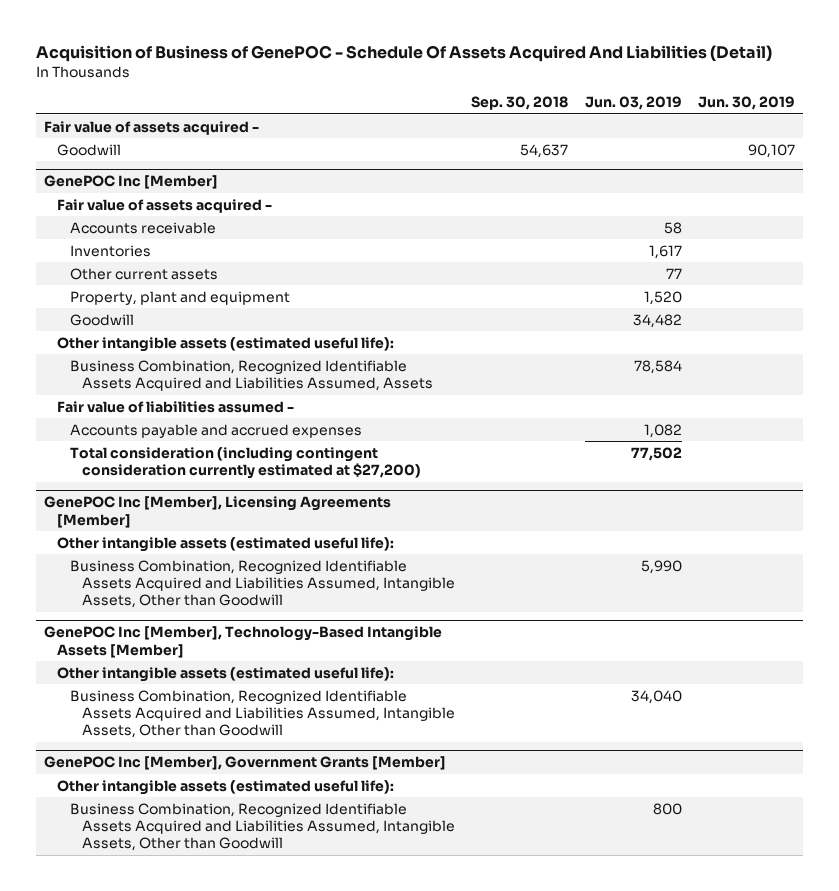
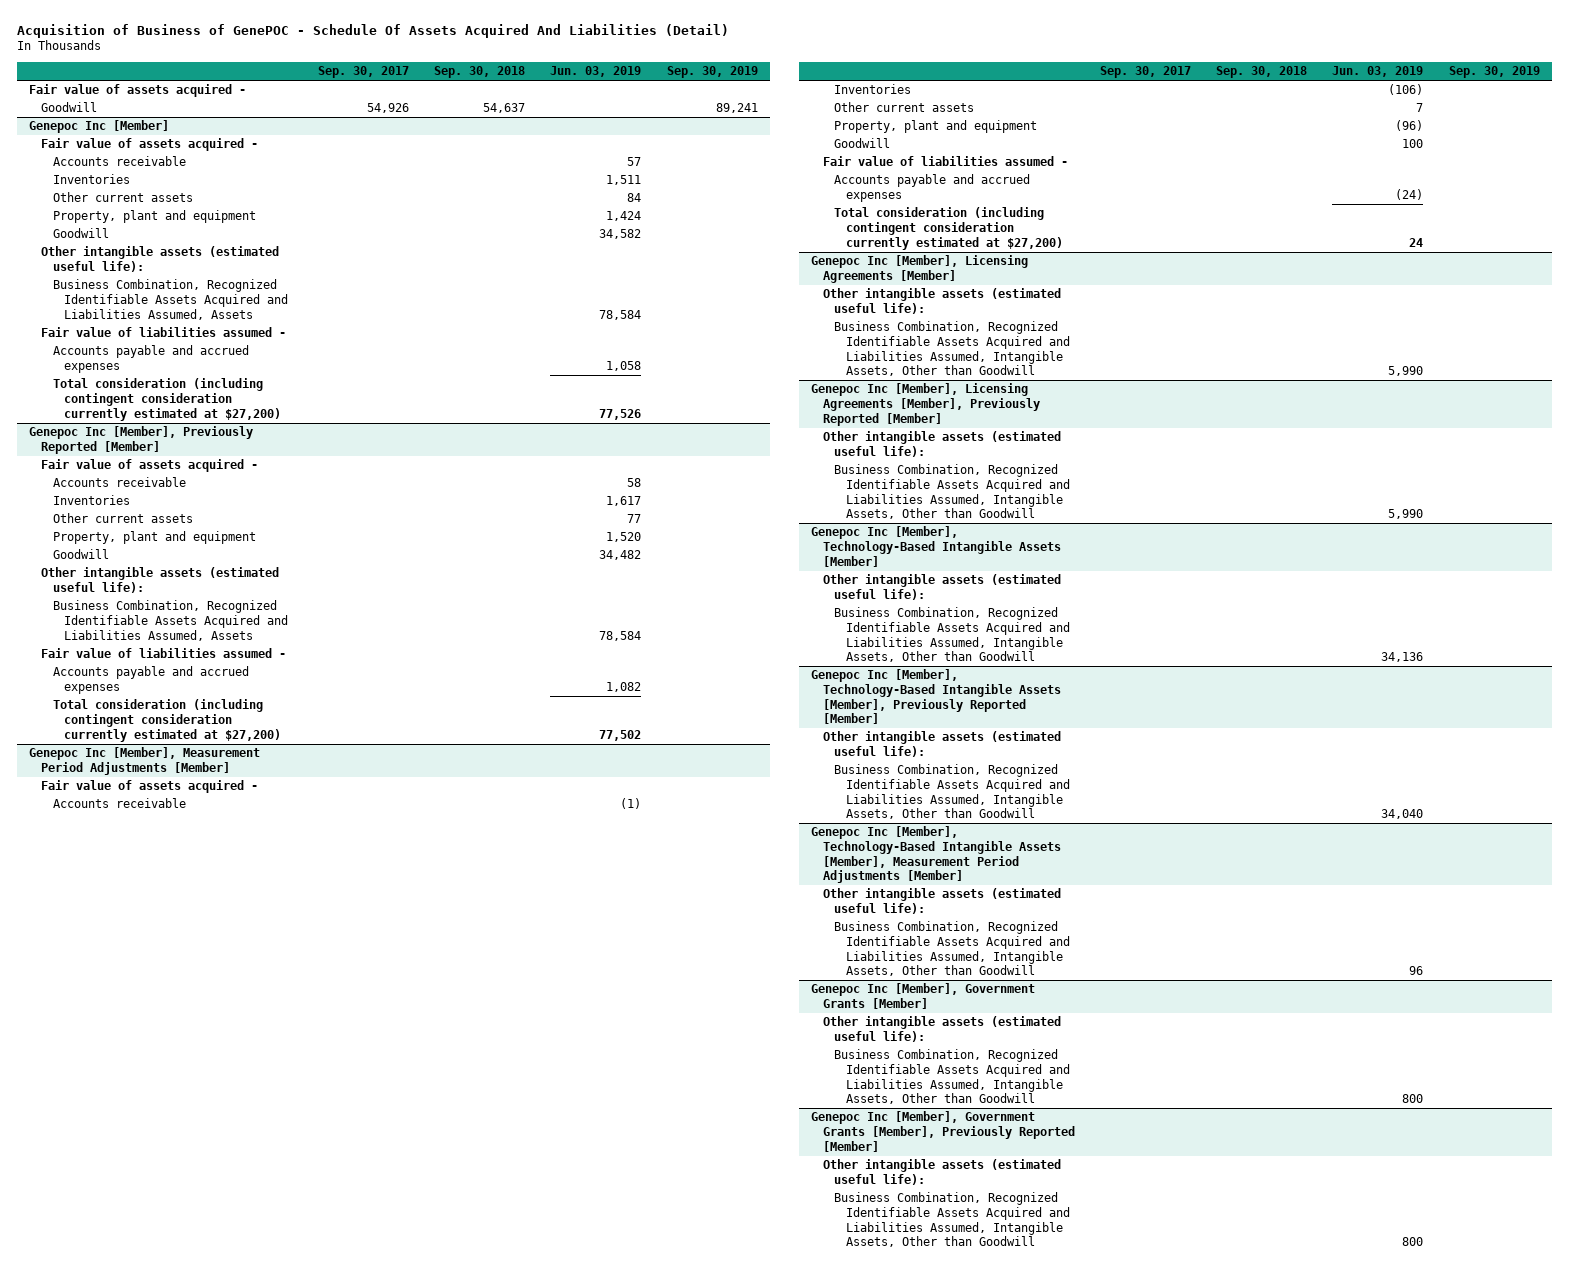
[697,96,795,111] Jun. 30, 2019 -> none
none -> [318,66,410,79] Sep. 30, 2017
none -> [666,66,758,79] Sep. 30, 2019
[43,175,218,190] GenePOC Inc [Member] -> [29,120,170,134] Genepoc Inc [Member]
none -> [52,156,186,167] Accounts receivable
none -> [52,174,130,185] Inventories
none -> [52,192,193,203] Other current assets
none -> [52,210,256,224] Property, plant and equipment
none -> [52,228,109,239] Goodwill
none -> [40,246,279,273] Other intangible assets (estimated useful life):
none -> [52,279,289,320] Business Combination, Recognized Identifiable Assets Acquired and Liabilities Assumed, Assets
none -> [40,327,286,338] Fair value of liabilities assumed -
none -> [52,345,249,374] Accounts payable and accrued expenses
none -> [52,378,282,421] Total consideration (including contingent consideration currently estimated at $27,200)
none -> [29,426,254,455] Genepoc Inc [Member], Previously Reported [Member]
none -> [40,459,258,473] Fair value of assets acquired -
none -> [29,747,261,776] Genepoc Inc [Member], Measurement Period Adjustments [Member]
none -> [40,780,258,794] Fair value of assets acquired -
none -> [52,798,186,809] Accounts receivable
none -> [834,84,912,95] Inventories
none -> [834,102,975,113] Other current assets
none -> [834,120,1038,134] Property, plant and equipment
none -> [834,138,891,149] Goodwill
none -> [822,156,1068,167] Fair value of liabilities assumed -
none -> [834,174,1031,203] Accounts payable and accrued expenses
none -> [834,207,1063,250] Total consideration (including contingent consideration currently estimated at $27,200)
[43,496,391,528] GenePOC Inc [Member], Licensing Agreements [Member] -> [811,255,1029,284] Genepoc Inc [Member], Licensing Agreements [Member]
[43,626,442,658] GenePOC Inc [Member], Technology-Based Intangible Assets [Member] -> none
none -> [811,383,1040,426] Genepoc Inc [Member], Licensing Agreements [Member], Previously Reported [Member]
none -> [834,464,1070,520] Business Combination, Recognized Identifiable Assets Acquired and Liabilities Assumed, Intangible Assets, Other than Goodwill
none -> [811,526,1061,567] Genepoc Inc [Member], Technology-Based Intangible Assets [Member]
none -> [822,574,1061,601] Other intangible assets (estimated useful life):
none -> [834,607,1070,663] Business Combination, Recognized Identifiable Assets Acquired and Liabilities Assumed, Intangible Assets, Other than Goodwill
none -> [811,669,1061,725] Genepoc Inc [Member], Technology-Based Intangible Assets [Member], Previously Reported [Member]
none -> [822,731,1061,758] Other intangible assets (estimated useful life):
[43,756,446,771] GenePOC Inc [Member], Government Grants [Member] -> none
none -> [811,826,1061,884] Genepoc Inc [Member], Technology-Based Intangible Assets [Member], Measurement Period Adjustments [Member]
none -> [834,921,1070,977] Business Combination, Recognized Identifiable Assets Acquired and Liabilities Assumed, Intangible Assets, Other than Goodwill
none -> [811,983,1036,1010] Genepoc Inc [Member], Government Grants [Member]
none -> [822,1016,1061,1043] Other intangible assets (estimated useful life):
none -> [811,1111,1075,1152] Genepoc Inc [Member], Government Grants [Member], Previously Reported [Member]
none -> [822,1159,1061,1186] Other intangible assets (estimated useful life):
none -> [834,1192,1070,1248] Business Combination, Recognized Identifiable Assets Acquired and Liabilities Assumed, Intangible Assets, Other than Goodwill

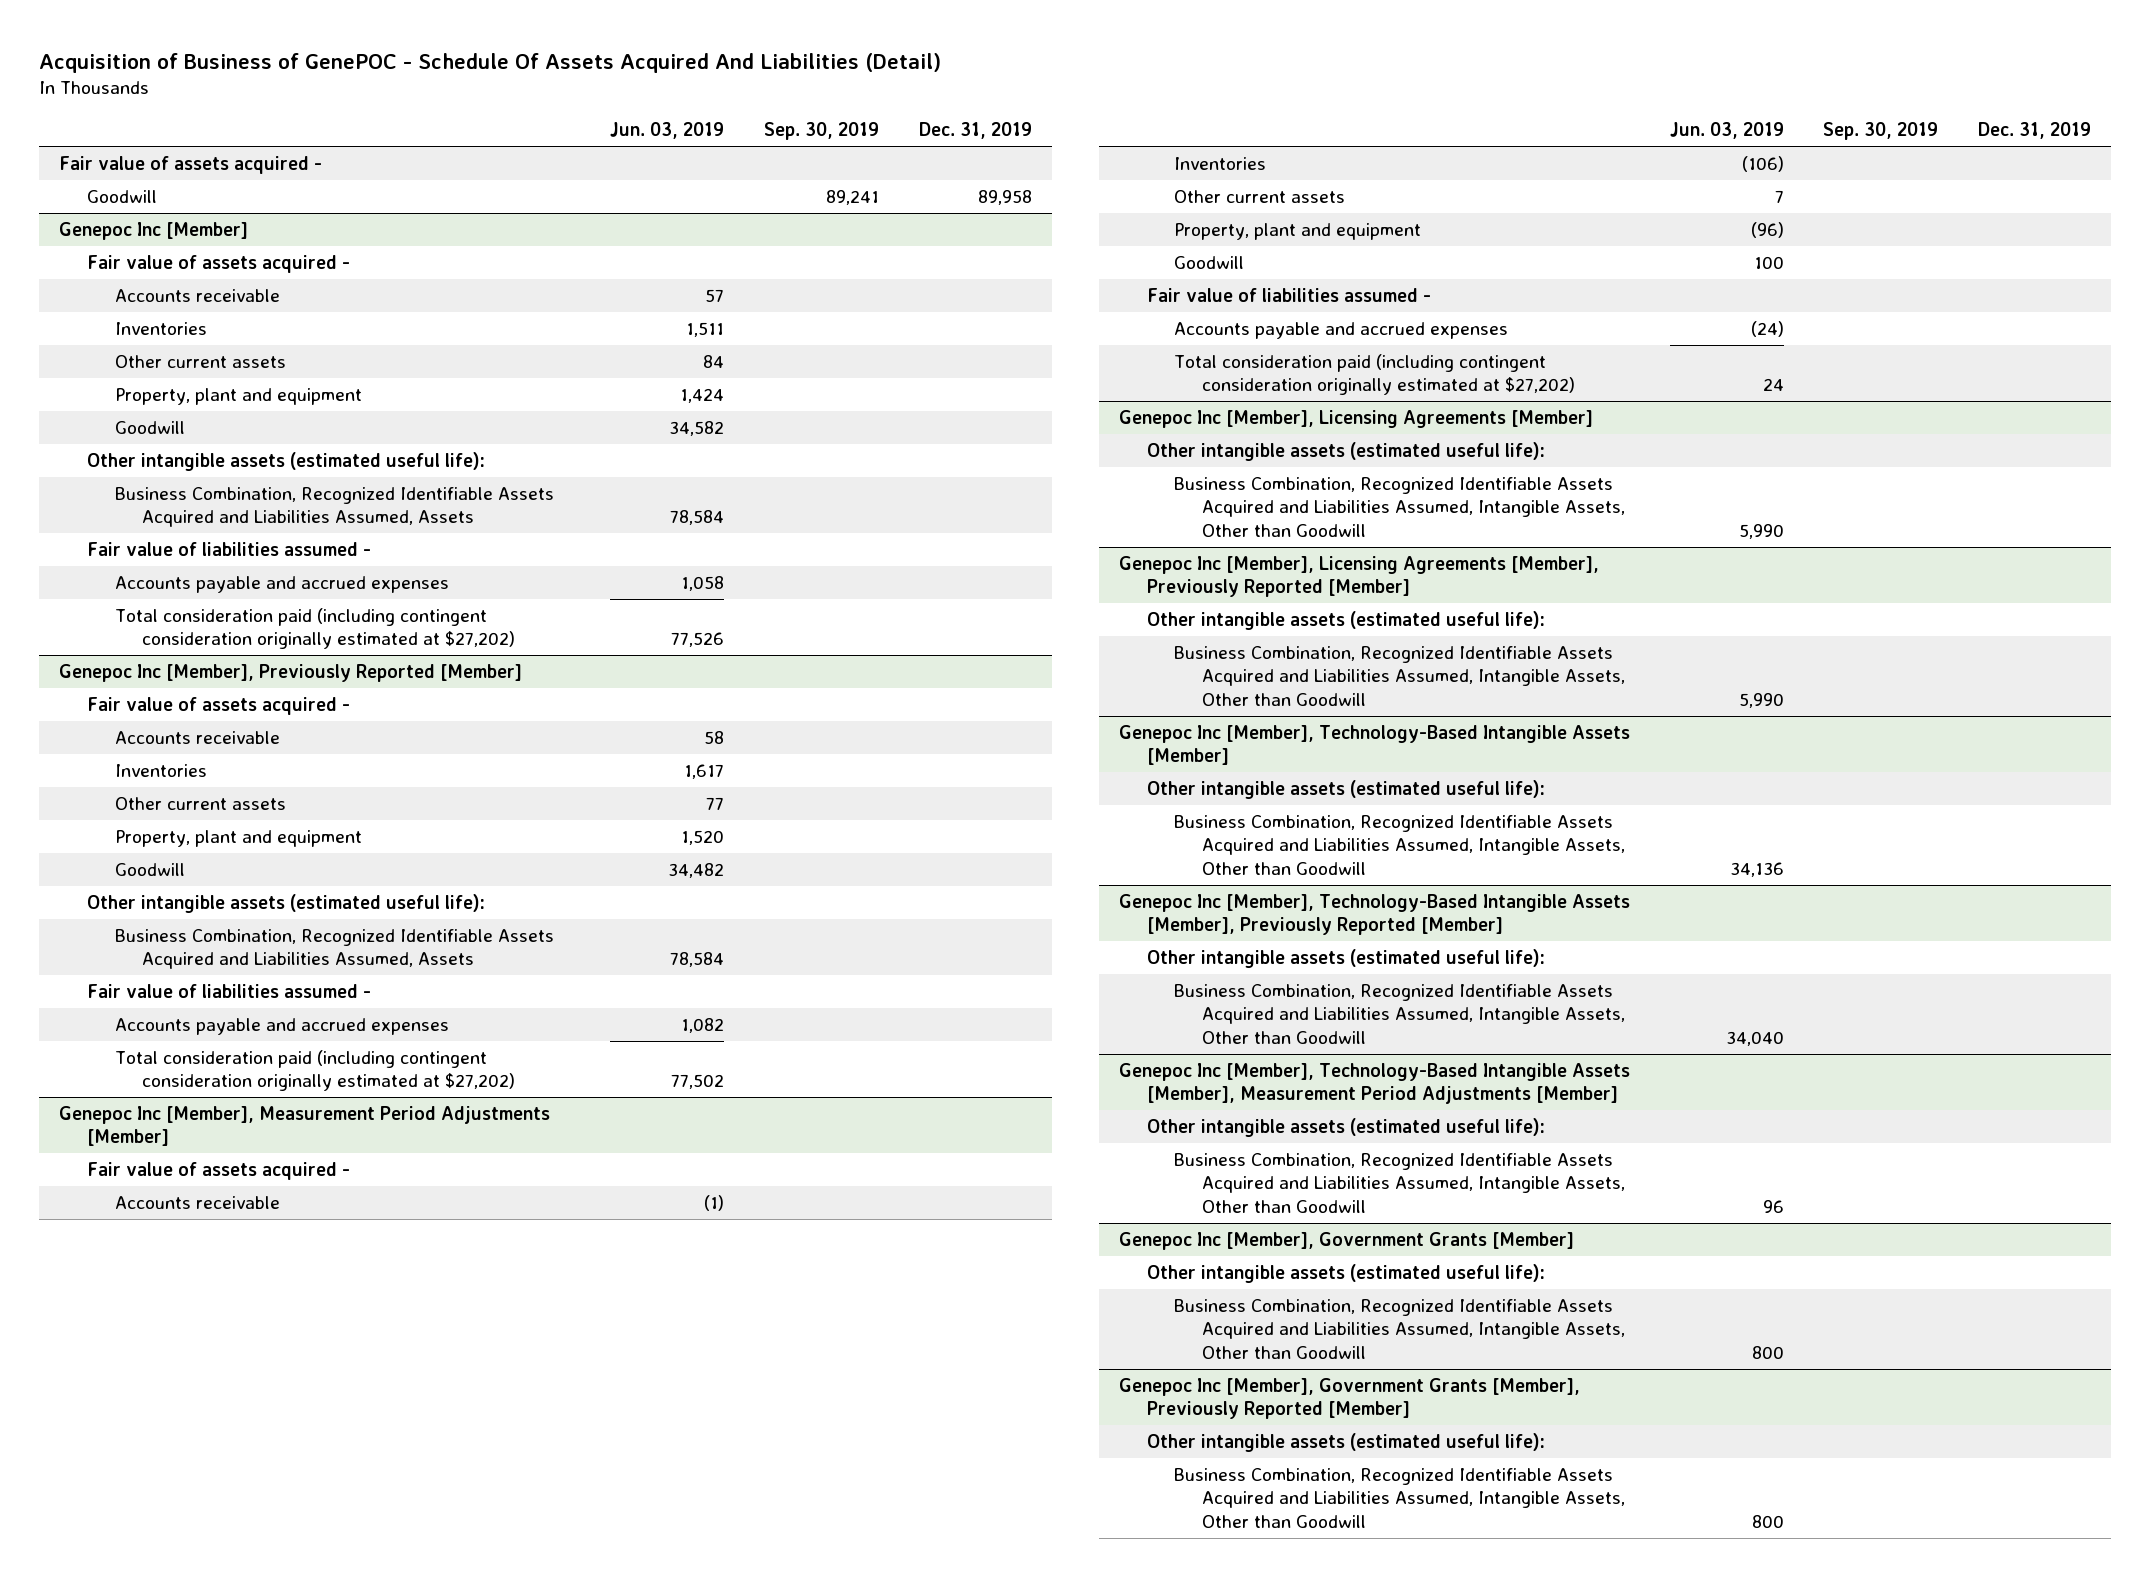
[318,66,410,79] Sep. 30, 2017 -> none
[434,66,526,79] Sep. 30, 2018 -> none
none -> [918,122,1032,140] Dec. 31, 2019
[52,378,282,421] Total consideration (including contingent consideration currently estimated at $27,200) -> [114,607,516,650] Total consideration paid (including contingent consideration originally estimated at $27,202)
[52,699,282,742] Total consideration (including contingent consideration currently estimated at $27,200) -> [114,1049,516,1092] Total consideration paid (including contingent consideration originally estimated at $27,202)
[834,207,1063,250] Total consideration (including contingent consideration currently estimated at $27,200) -> [1174,353,1576,396] Total consideration paid (including contingent consideration originally estimated at $27,202)

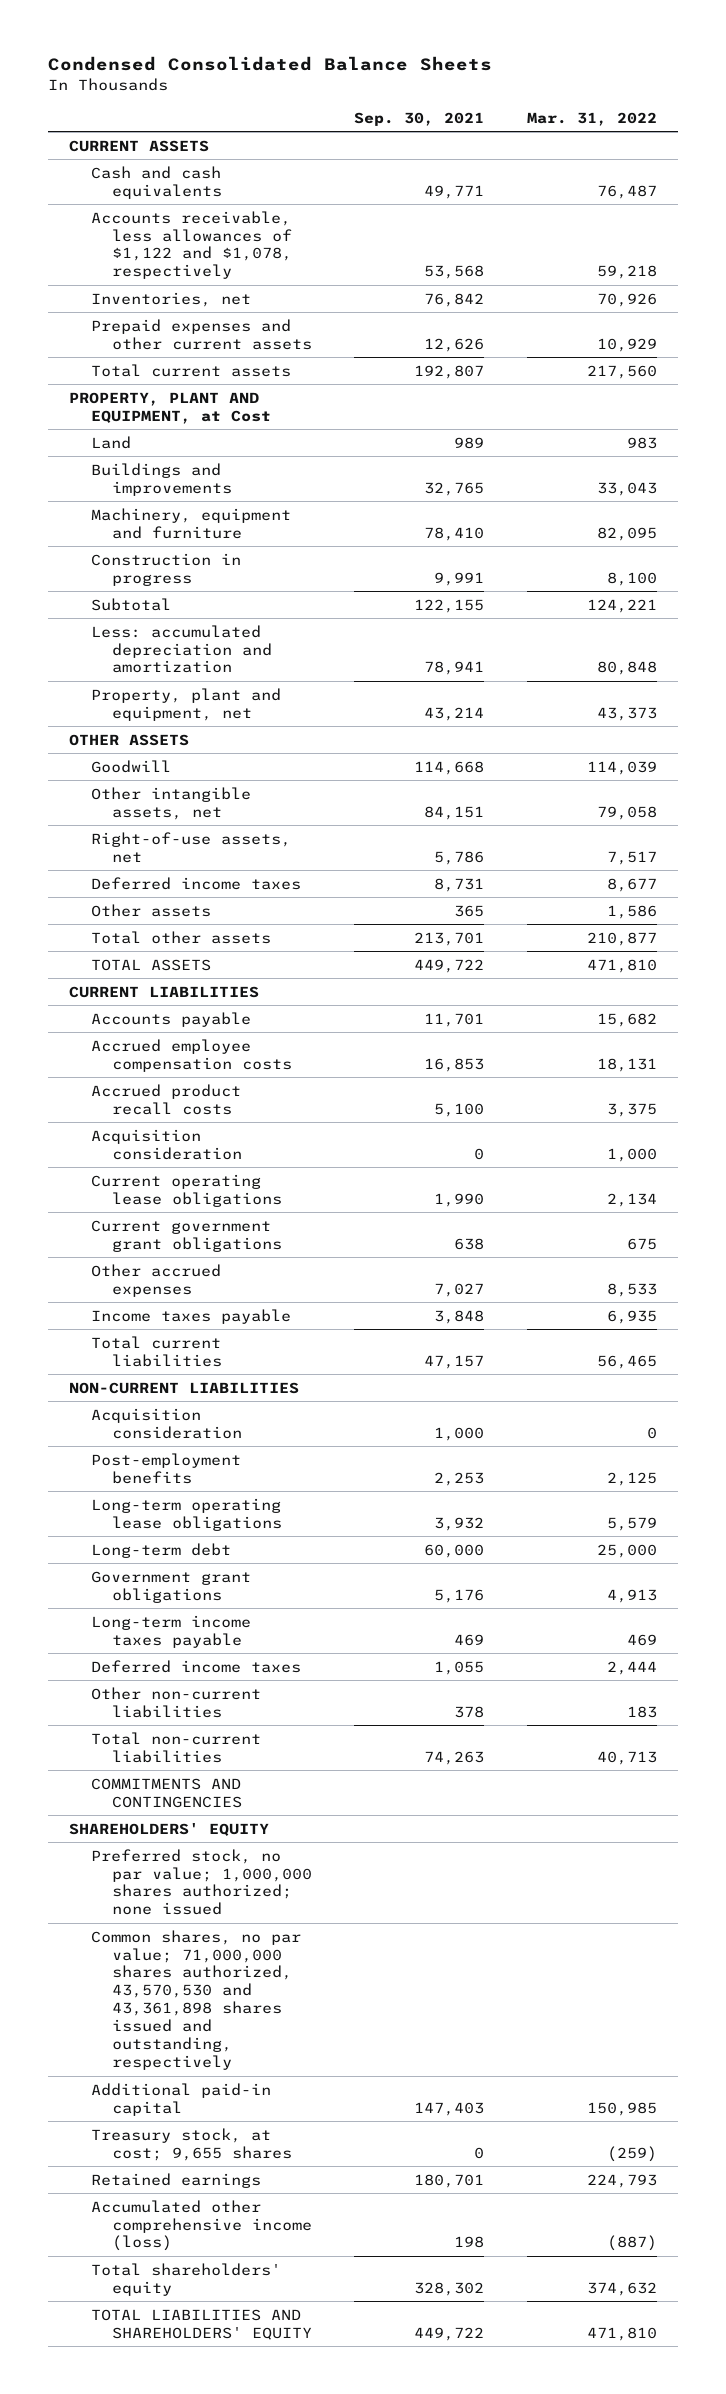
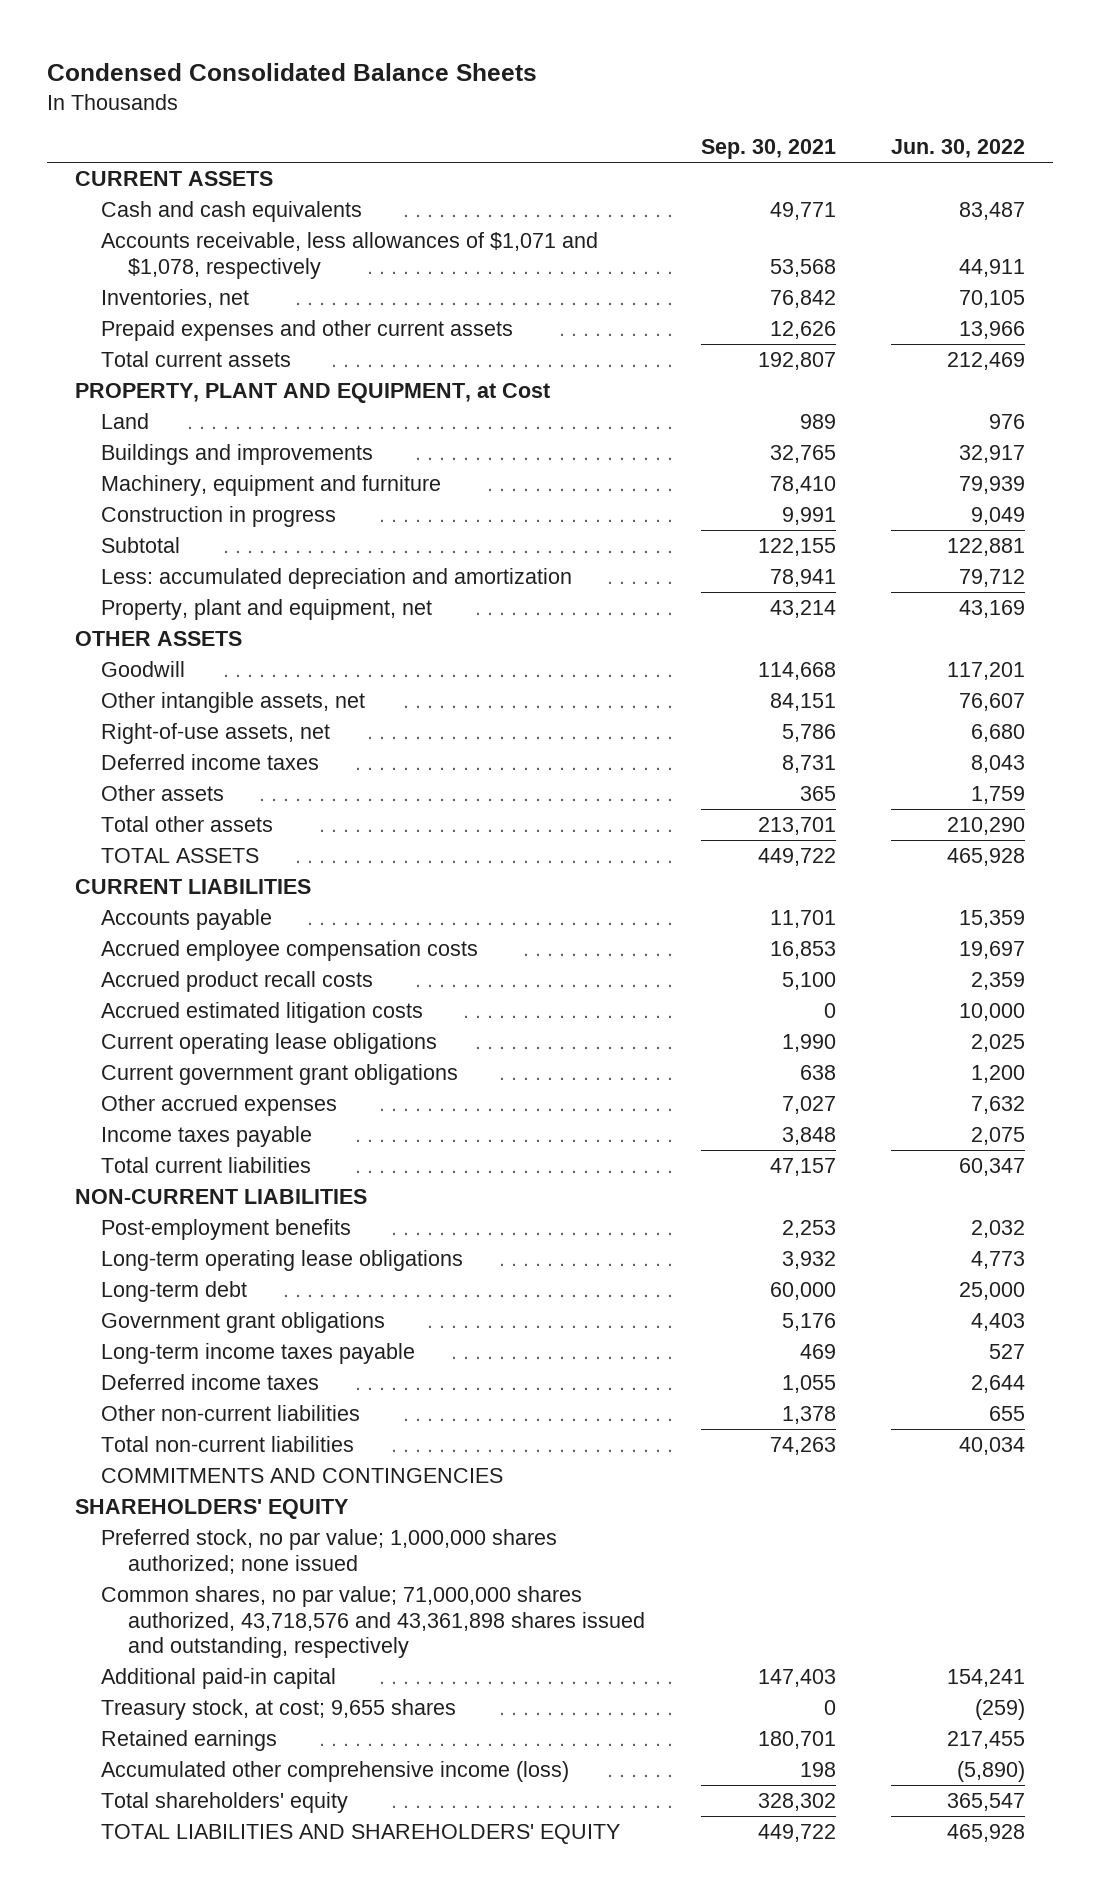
[526,111,657,126] Mar. 31, 2022 -> none
none -> [891,139,1026,159] Jun. 30, 2022
[90,210,293,280] Accounts receivable, less allowances of $1,122 and $1,078, respectively -> [101,231,599,279] Accounts receivable, less allowances of $1,071 and $1,078, respectively
[90,1128,243,1160] Acquisition consideration -> none
none -> [101,1001,424,1023] Accrued estimated litigation costs
[90,1407,243,1439] Acquisition consideration -> none
[454,1705,485,1718] 378 -> [781,1405,836,1424] 1,378
[90,1929,301,2071] Common shares, no par value; 71,000,000 shares authorized, 43,570,530 and 43,361,898 shares issued and outstanding, respectively -> [101,1585,646,1659] Common shares, no par value; 71,000,000 shares authorized, 43,718,576 and 43,361,898 shares issued and outstanding, respectively

